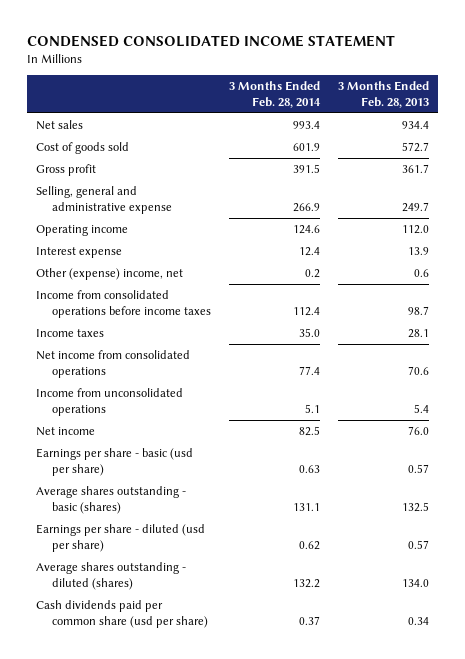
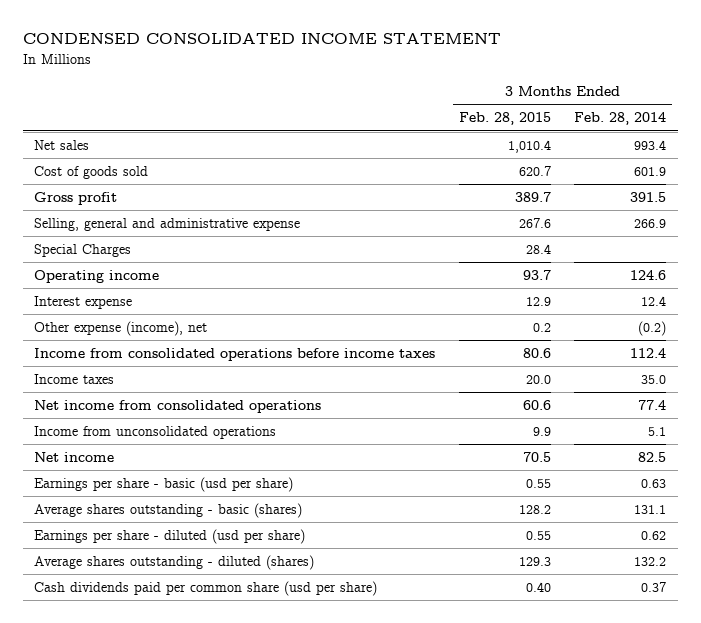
[338,81,430,108] 3 Months Ended Feb. 28, 2013 -> none
none -> [458,112,551,126] Feb. 28, 2015
none -> [34,244,132,258] Special Charges
[35,268,183,281] Other (expense) income, net -> [34,321,208,337] Other expense (income), net
[305,269,321,279] 0.2 -> [638,321,667,337] (0.2)

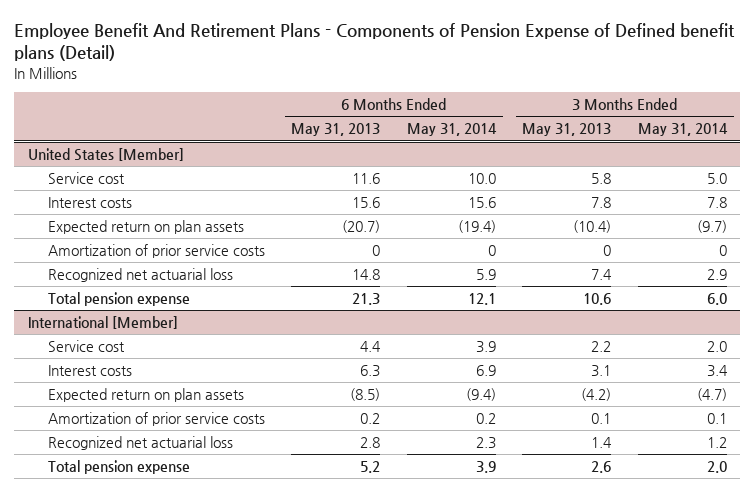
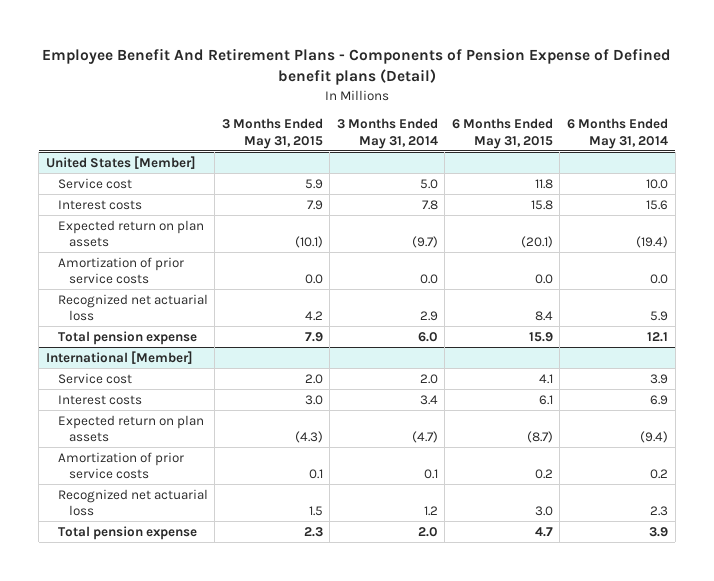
[291,123,381,137] May 31, 2013 -> none
[522,123,612,137] May 31, 2013 -> none
none -> [221,117,323,149] 3 Months Ended May 31, 2015
none -> [451,117,553,149] 6 Months Ended May 31, 2015
[487,245,496,257] 0 -> [650,274,669,285] 0.0
[719,245,728,257] 0 -> [419,274,438,285] 0.0

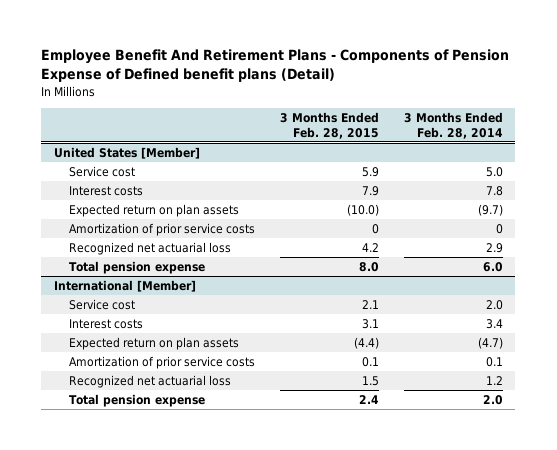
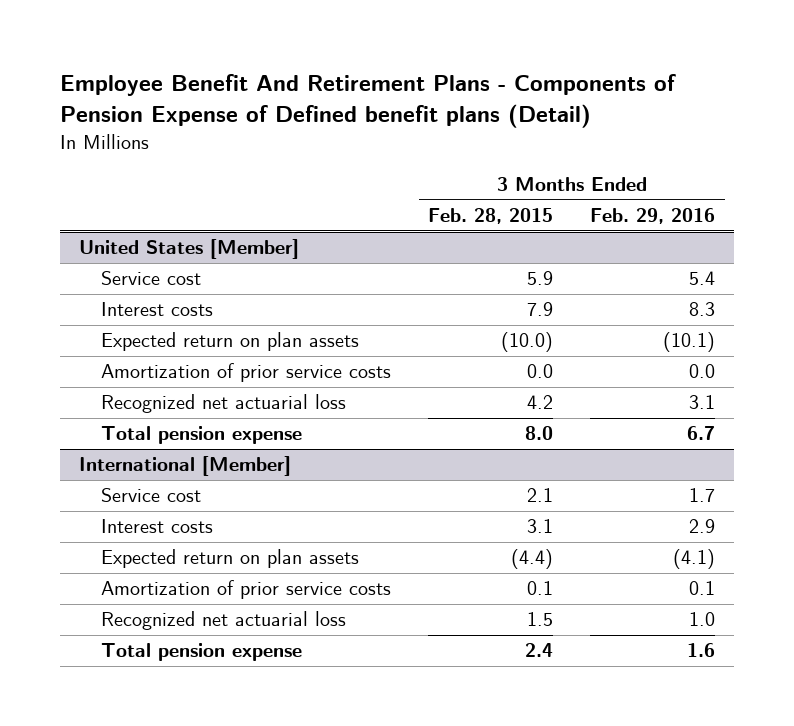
[403,111,503,139] 3 Months Ended Feb. 28, 2014 -> none
none -> [590,208,716,225] Feb. 29, 2016
[372,223,380,234] 0 -> [527,364,554,379] 0.0

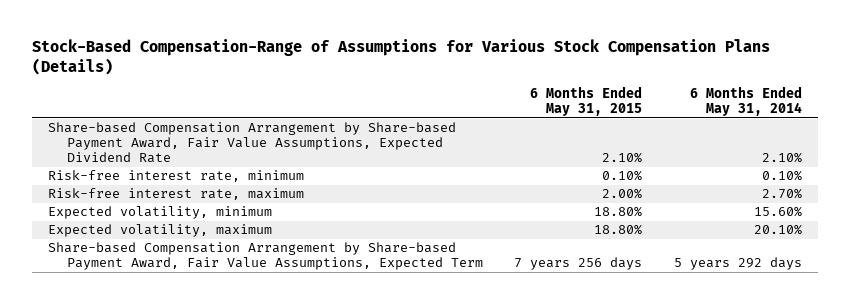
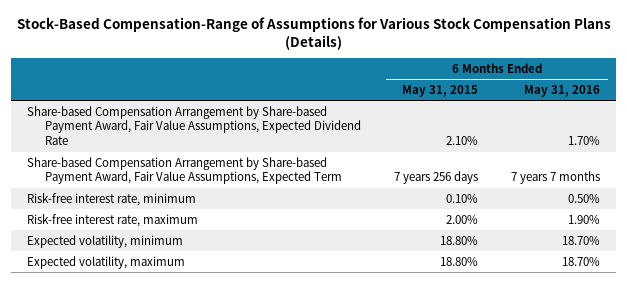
[689,86,802,117] 6 Months Ended May 31, 2014 -> none
none -> [523,85,600,98] May 31, 2016
[47,242,483,271] Share-based Compensation Arrangement by Share-based Payment Award, Fair Value Assumptions, Expected Term -> [27,156,343,185] Share-based Compensation Arrangement by Share-based Payment Award, Fair Value Assumptions, Expected Term

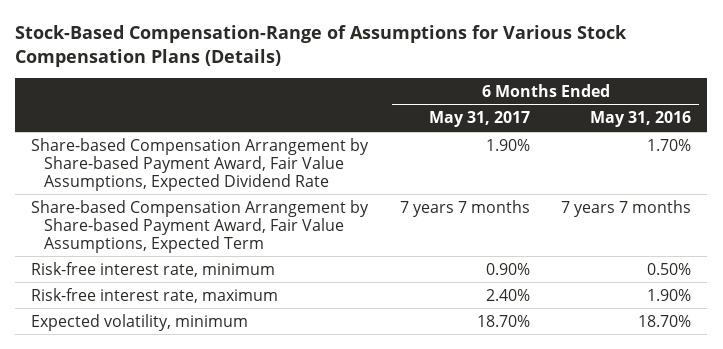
[401,85,478,98] May 31, 2015 -> none
none -> [428,111,530,128] May 31, 2017
[27,255,186,269] Expected volatility, maximum -> none

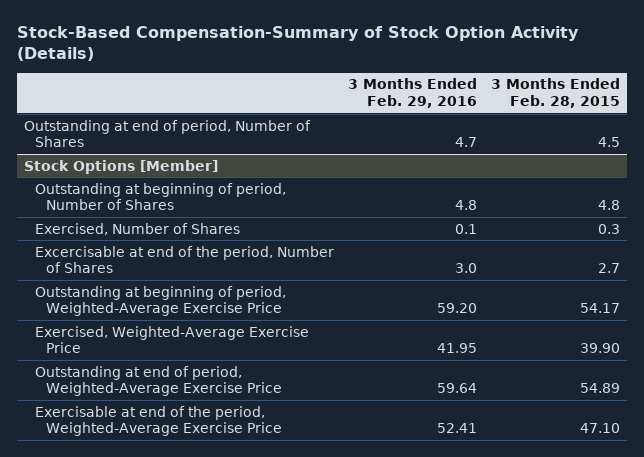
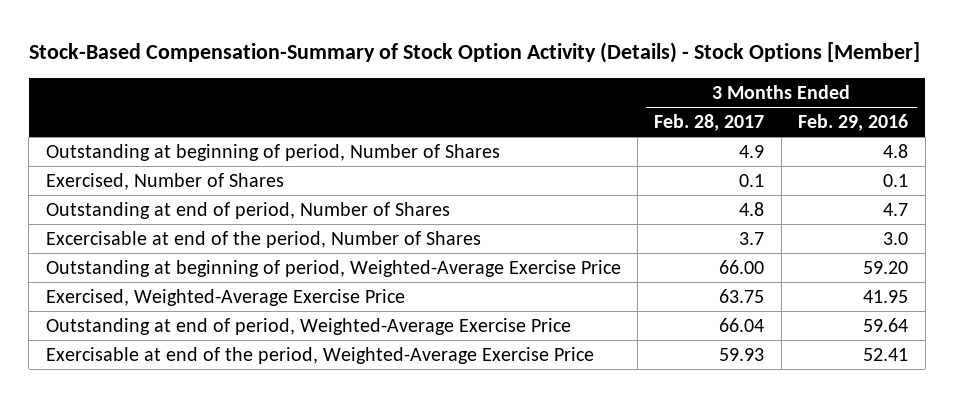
[16,25,579,61] Stock-Based Compensation-Summary of Stock Option Activity (Details) -> [28,41,920,63] Stock-Based Compensation-Summary of Stock Option Activity (Details) - Stock Options [Member]
[491,78,621,108] 3 Months Ended Feb. 28, 2015 -> none
none -> [654,114,765,132] Feb. 28, 2017
[23,159,218,174] Stock Options [Member] -> none
[23,119,311,148] Outstanding at end of period, Number of Shares -> [45,201,450,219] Outstanding at end of period, Number of Shares

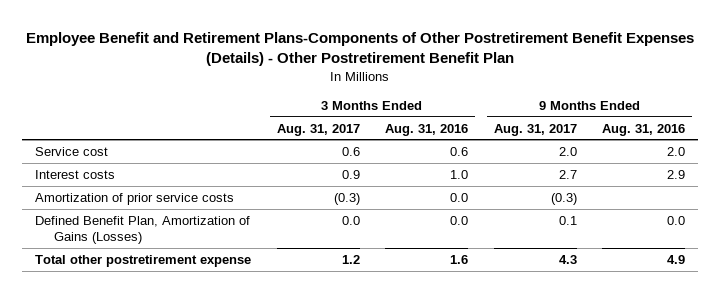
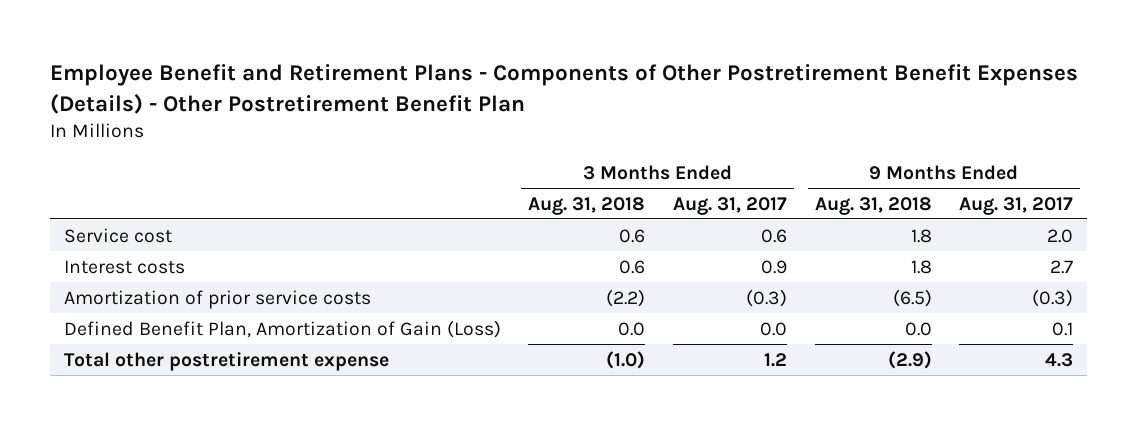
[26,31,695,67] Employee Benefit and Retirement Plans-Components of Other Postretirement Benefit Expenses (Details) - Other Postretirement Benefit Plan -> [49,64,1078,114] Employee Benefit and Retirement Plans - Components of Other Postretirement Benefit Expenses (Details) - Other Postretirement Benefit Plan
[385,123,469,136] Aug. 31, 2016 -> none
[602,123,686,136] Aug. 31, 2016 -> none
none -> [528,196,646,215] Aug. 31, 2018
none -> [814,196,932,215] Aug. 31, 2018
[35,215,251,245] Defined Benefit Plan, Amortization of Gains (Losses) -> [63,319,501,338] Defined Benefit Plan, Amortization of Gain (Loss)

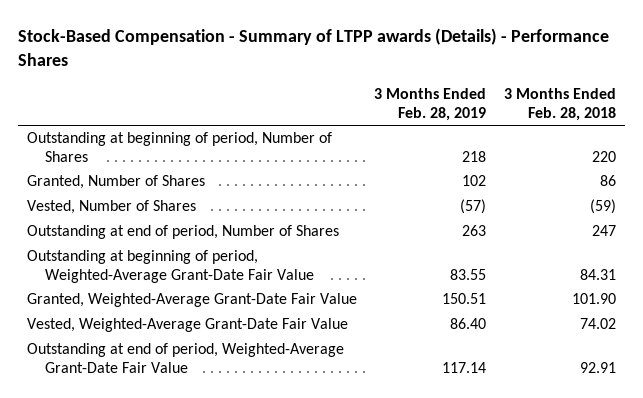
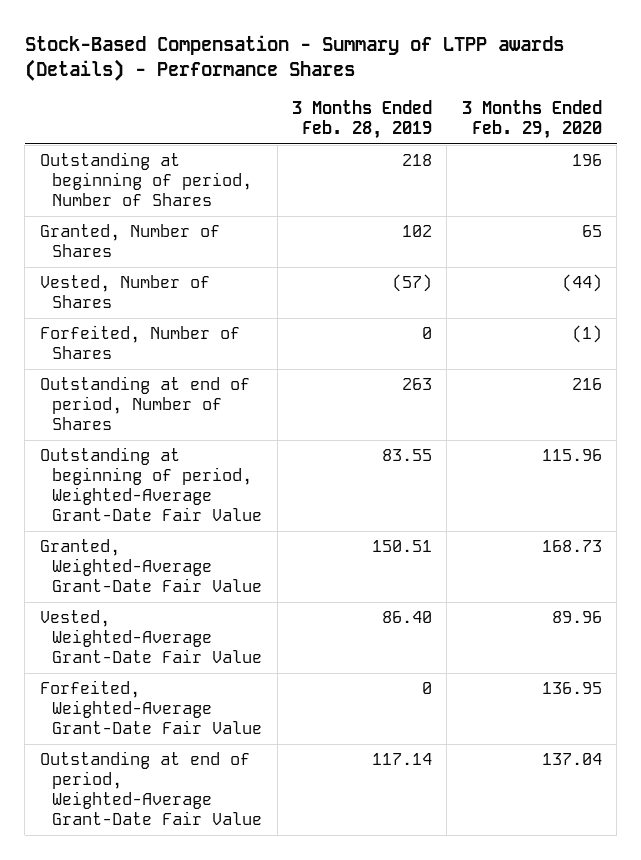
[504,88,617,121] 3 Months Ended Feb. 28, 2018 -> none
none -> [461,100,602,140] 3 Months Ended Feb. 29, 2020
none -> [39,325,240,360] Forfeited, Number of Shares
none -> [39,680,263,735] Forfeited, Weighted-Average Grant-Date Fair Value

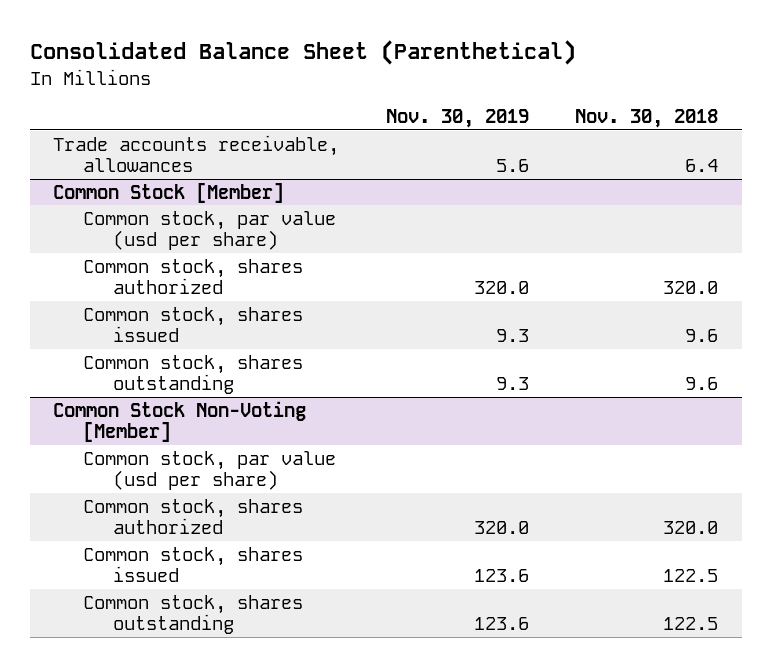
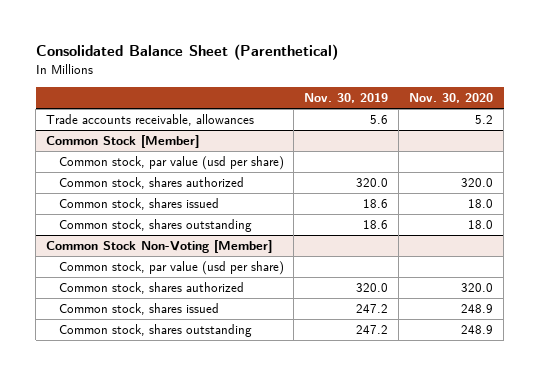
[575,108,719,128] Nov. 30, 2018 -> none
none -> [409,93,494,104] Nov. 30, 2020
[495,329,529,343] 9.3 -> [363,199,389,209] 18.6
[495,377,529,391] 9.3 -> [363,220,389,230] 18.6
[473,569,529,583] 123.6 -> [356,304,389,314] 247.2
[473,617,529,631] 123.6 -> [356,325,389,335] 247.2

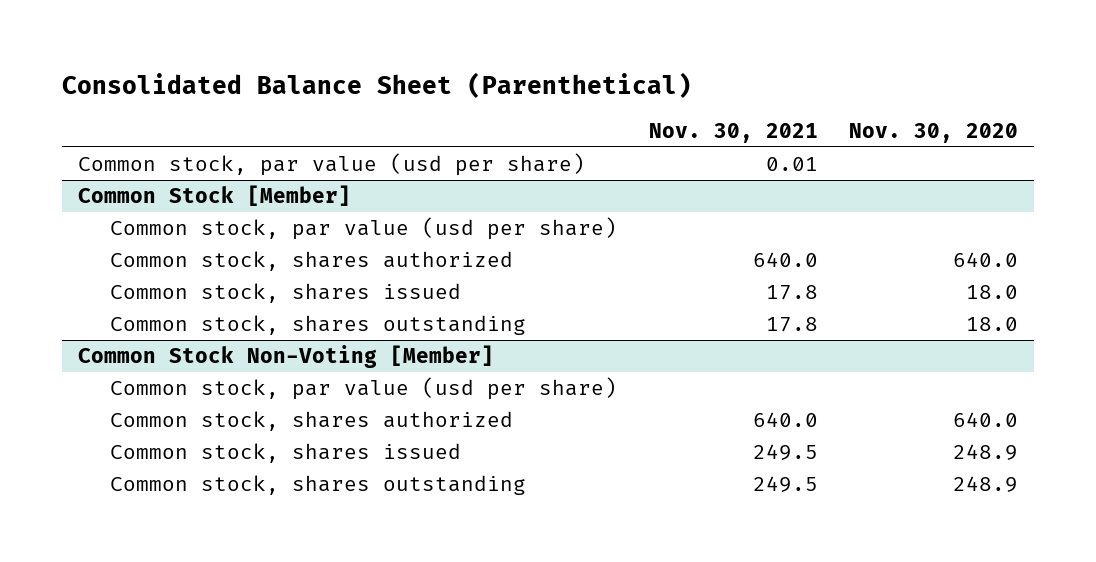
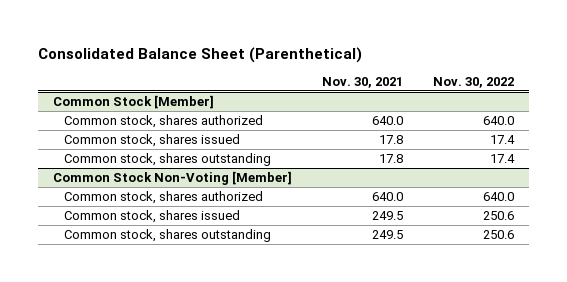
[849,123,1019,144] Nov. 30, 2020 -> none
none -> [432,76,514,88] Nov. 30, 2022
[77,153,585,177] Common stock, par value (usd per share) -> none
[109,217,617,241] Common stock, par value (usd per share) -> none
[109,377,617,401] Common stock, par value (usd per share) -> none

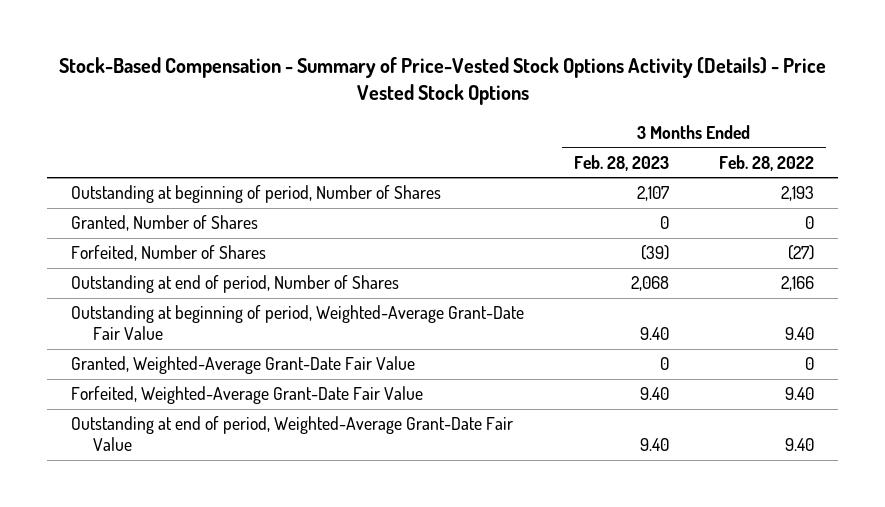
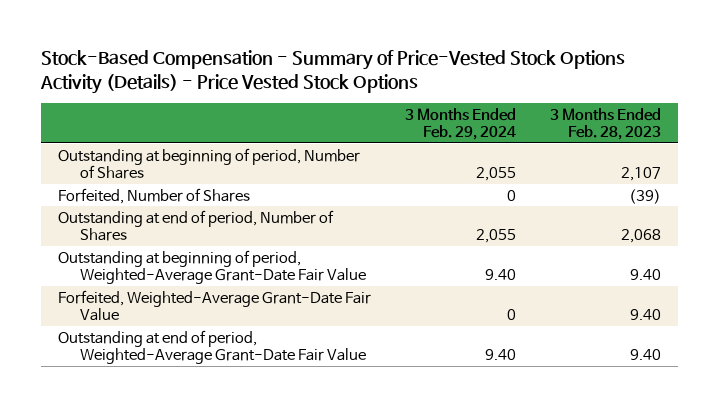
[718,154,814,171] Feb. 28, 2022 -> none
none -> [405,107,517,141] 3 Months Ended Feb. 29, 2024
[71,215,259,232] Granted, Number of Shares -> none
[71,356,416,375] Granted, Weighted-Average Grant-Date Fair Value -> none

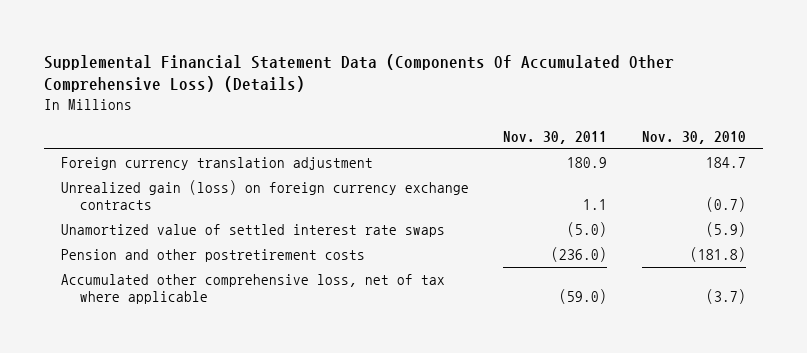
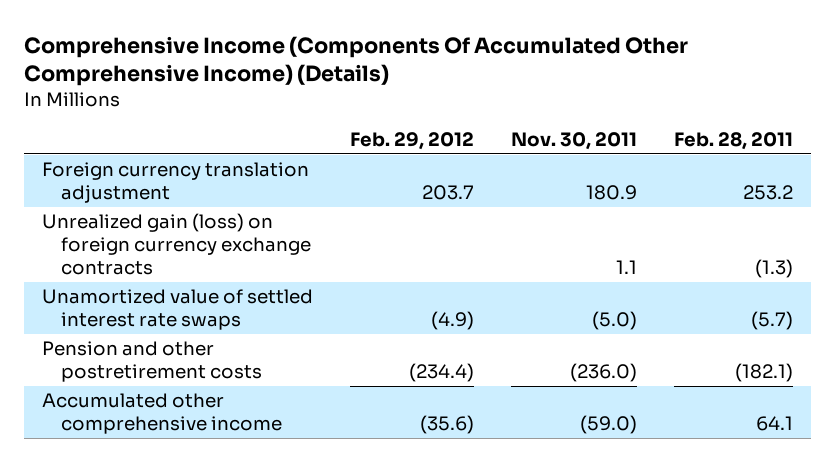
[43,53,674,93] Supplemental Financial Statement Data (Components Of Accumulated Other Comprehensive Loss) (Details) -> [24,35,689,87] Comprehensive Income (Components Of Accumulated Other Comprehensive Income) (Details)
[641,130,746,144] Nov. 30, 2010 -> none
none -> [350,131,475,150] Feb. 29, 2012
none -> [673,131,793,150] Feb. 28, 2011
[60,274,445,305] Accumulated other comprehensive loss, net of tax where applicable -> [42,393,282,435] Accumulated other comprehensive income

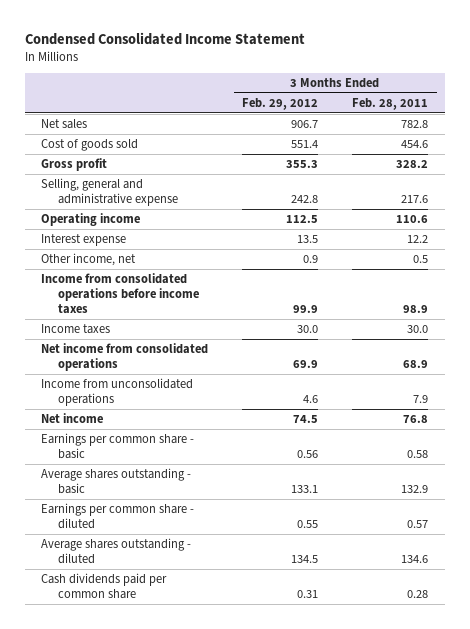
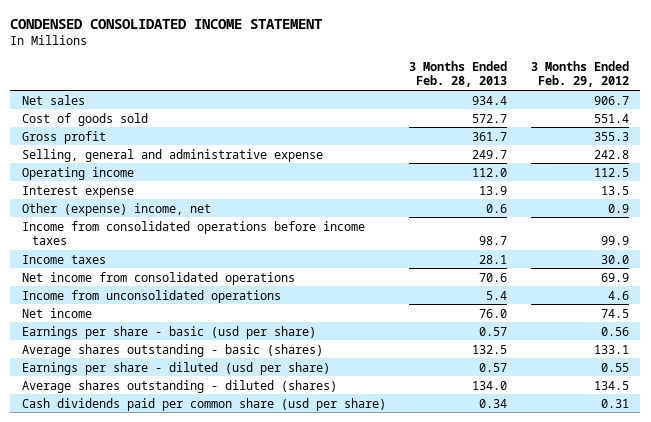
[24,31,305,45] Condensed Consolidated Income Statement -> [10,19,323,30] CONDENSED CONSOLIDATED INCOME STATEMENT
[352,98,429,111] Feb. 28, 2011 -> none
none -> [409,61,508,88] 3 Months Ended Feb. 28, 2013
[41,253,137,267] Other income, net -> [22,202,212,216] Other (expense) income, net
[41,433,195,460] Earnings per common share - basic -> [22,325,317,339] Earnings per share - basic (usd per share)
[41,468,192,495] Average shares outstanding - basic -> [22,343,324,357] Average shares outstanding - basic (shares)
[41,503,195,530] Earnings per common share - diluted -> [22,361,331,375] Earnings per share - diluted (usd per share)
[41,538,192,565] Average shares outstanding - diluted -> [22,379,338,393] Average shares outstanding - diluted (shares)
[41,573,168,600] Cash dividends paid per common share -> [22,397,387,411] Cash dividends paid per common share (usd per share)

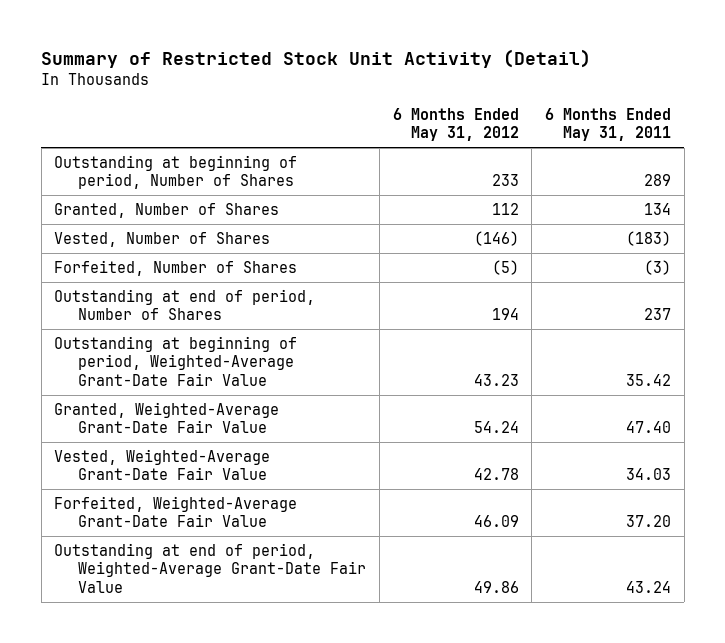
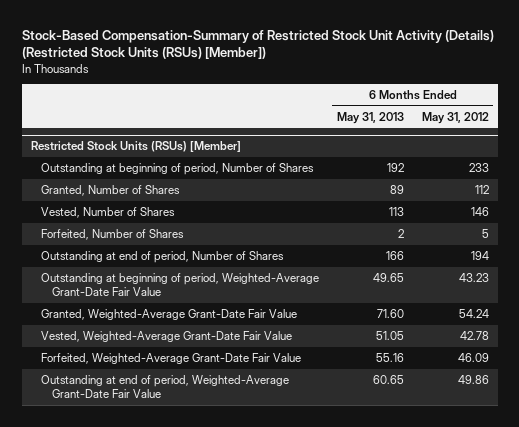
[41,48,592,68] Summary of Restricted Stock Unit Activity (Detail) -> [21,29,494,60] Stock-Based Compensation-Summary of Restricted Stock Unit Activity (Details) (Restricted Stock Units (RSUs) [Member])
[545,107,672,142] 6 Months Ended May 31, 2011 -> none
none -> [336,111,404,124] May 31, 2013
none -> [30,141,241,153] Restricted Stock Units (RSUs) [Member]
[473,231,519,247] (146) -> [470,206,489,216] 146
[491,260,519,276] (5) -> [481,228,489,238] 5

